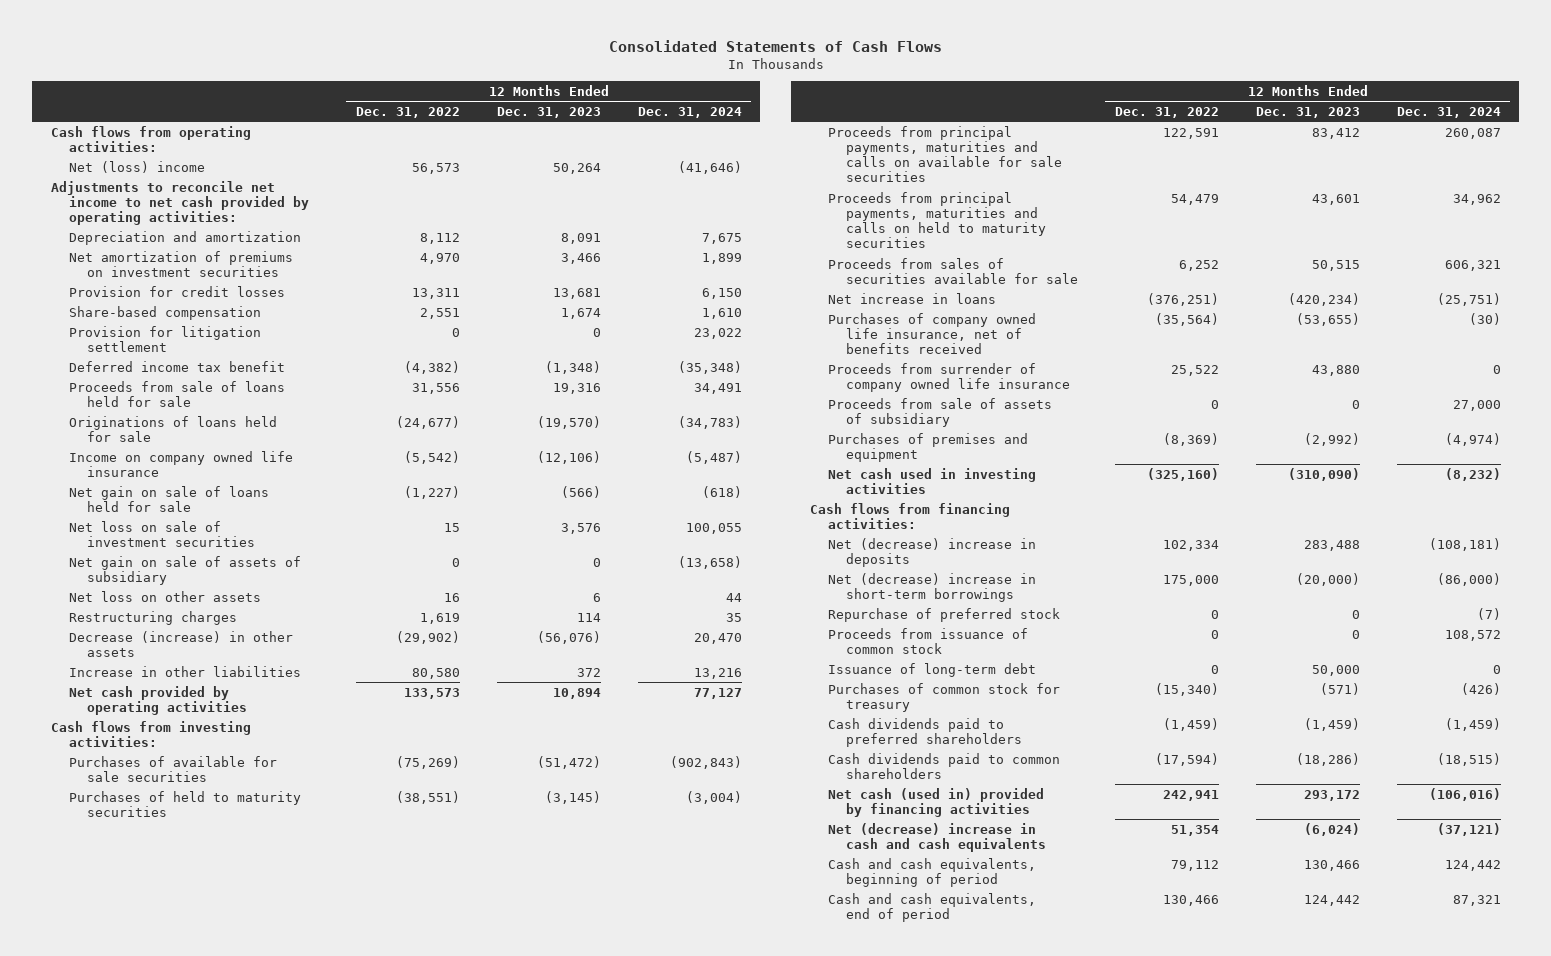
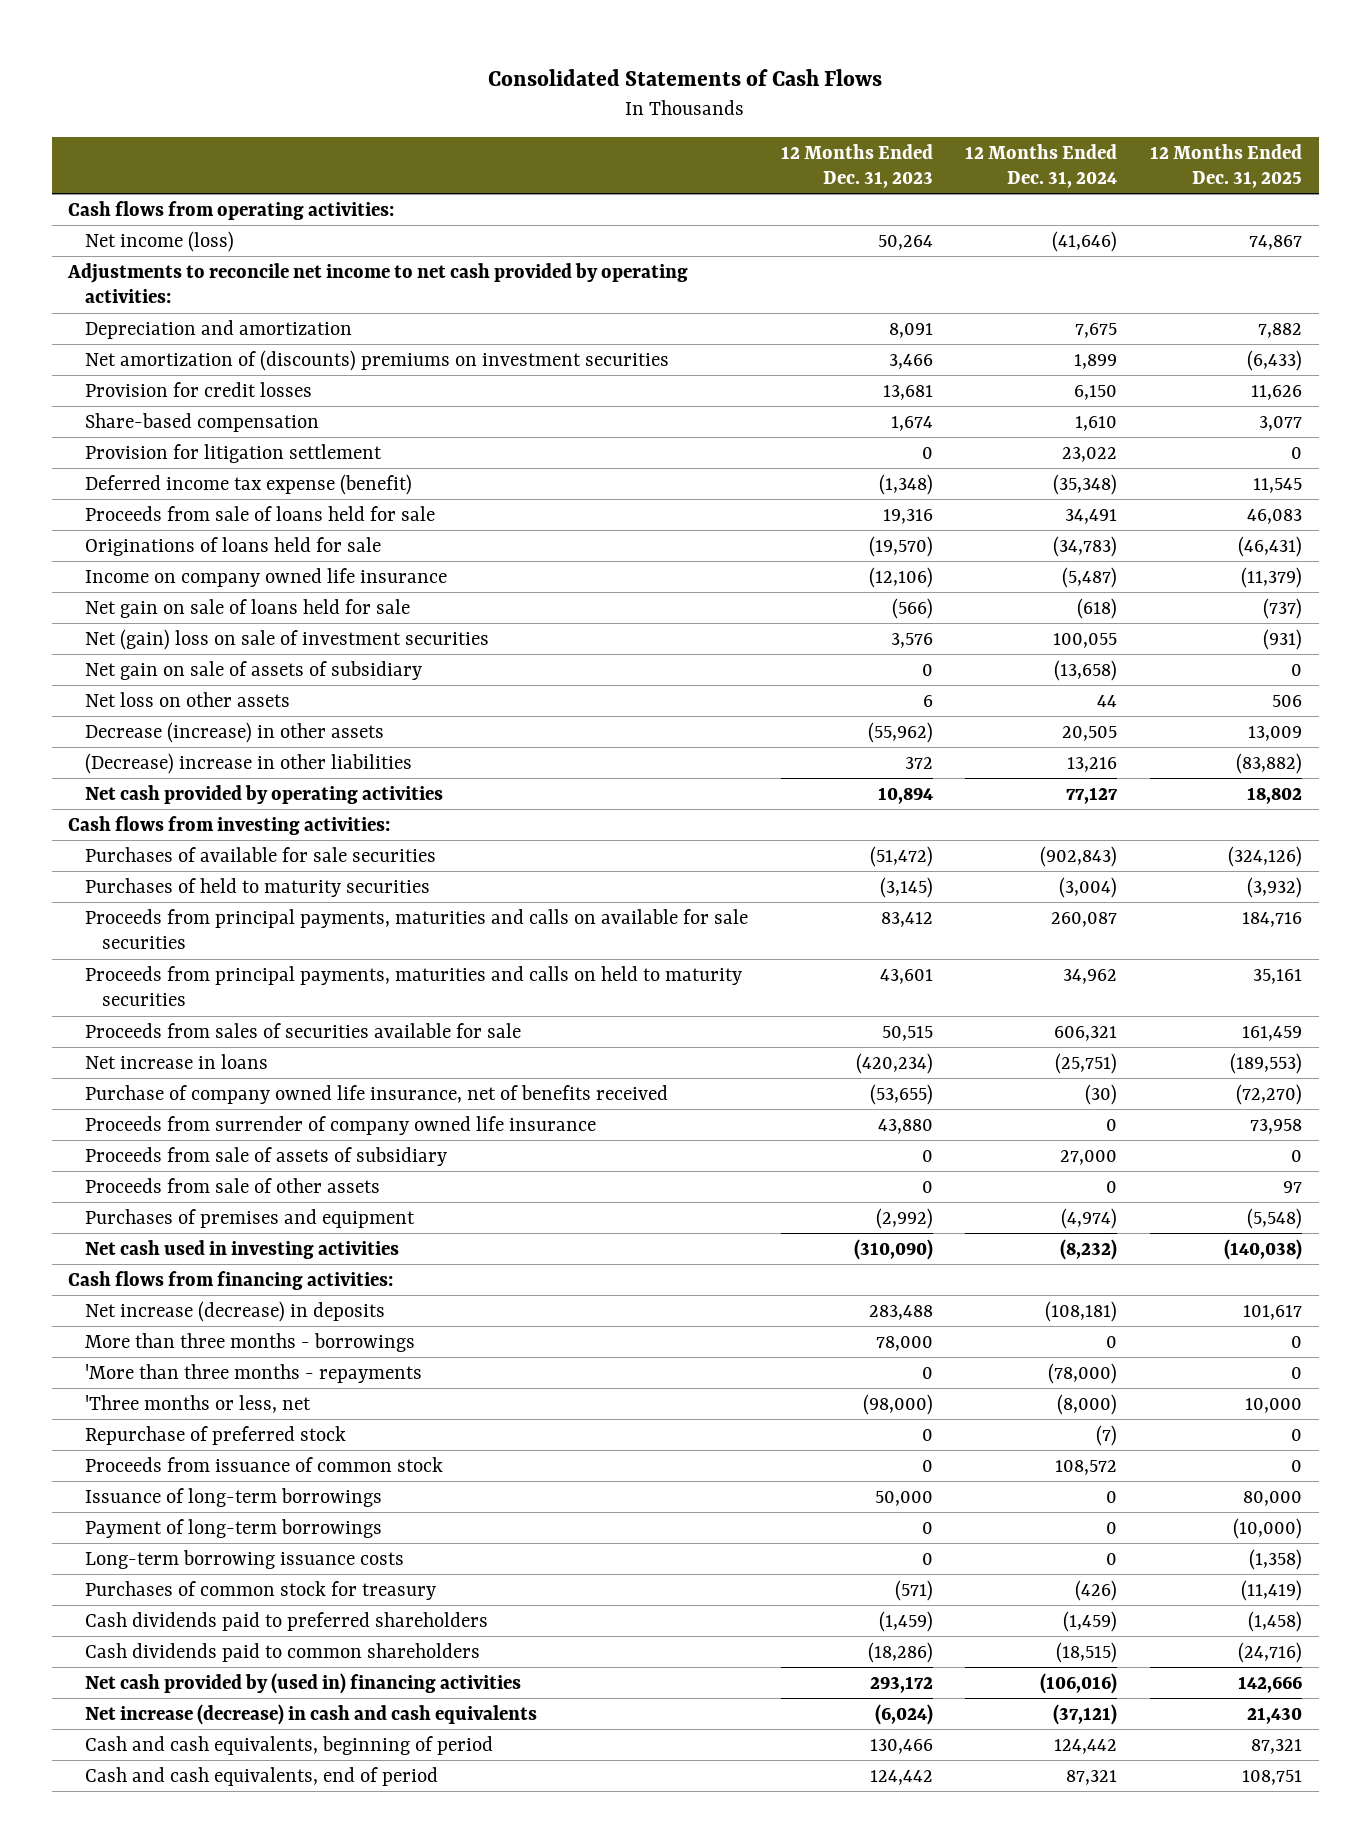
[355,106,460,118] Dec. 31, 2022 -> none
none -> [1150,143,1303,189] 12 Months Ended Dec. 31, 2025
[68,160,205,173] Net (loss) income -> [84,230,234,252] Net income (loss)
[68,250,293,277] Net amortization of premiums on investment securities -> [84,349,669,371] Net amortization of (discounts) premiums on investment securities
[68,360,285,372] Deferred income tax benefit -> [84,473,412,495] Deferred income tax expense (benefit)
[68,520,255,547] Net loss on sale of investment securities -> [84,628,489,650] Net (gain) loss on sale of investment securities
[68,610,237,625] Restructuring charges -> none
[536,630,601,644] (56,076) -> [867,721,933,743] (55,962)
[693,632,742,644] 20,470 -> [1062,725,1118,741] 20,505
[68,665,301,677] Increase in other liabilities -> [84,752,412,774] (Decrease) increase in other liabilities
[827,312,1036,354] Purchases of company owned life insurance, net of benefits received -> [84,1084,668,1104] Purchase of company owned life insurance, net of benefits received
none -> [84,1177,380,1193] Proceeds from sale of other assets
[827,572,1036,602] Net (decrease) increase in short-term borrowings -> none
[827,537,1036,567] Net (decrease) increase in deposits -> [84,1300,385,1322] Net increase (decrease) in deposits
none -> [84,1332,415,1352] More than three months - borrowings
none -> [84,1363,422,1383] 'More than three months - repayments
none -> [84,1394,311,1413] 'Three months or less, net
[827,662,1036,677] Issuance of long-term debt -> [84,1487,382,1507] Issuance of long-term borrowings
none -> [84,1518,382,1538] Payment of long-term borrowings
none -> [84,1549,404,1569] Long-term borrowing issuance costs
[827,787,1044,817] Net cash (used in) provided by financing activities -> [84,1672,521,1694] Net cash provided by (used in) financing activities
[827,822,1046,852] Net (decrease) increase in cash and cash equivalents -> [84,1703,537,1725] Net increase (decrease) in cash and cash equivalents

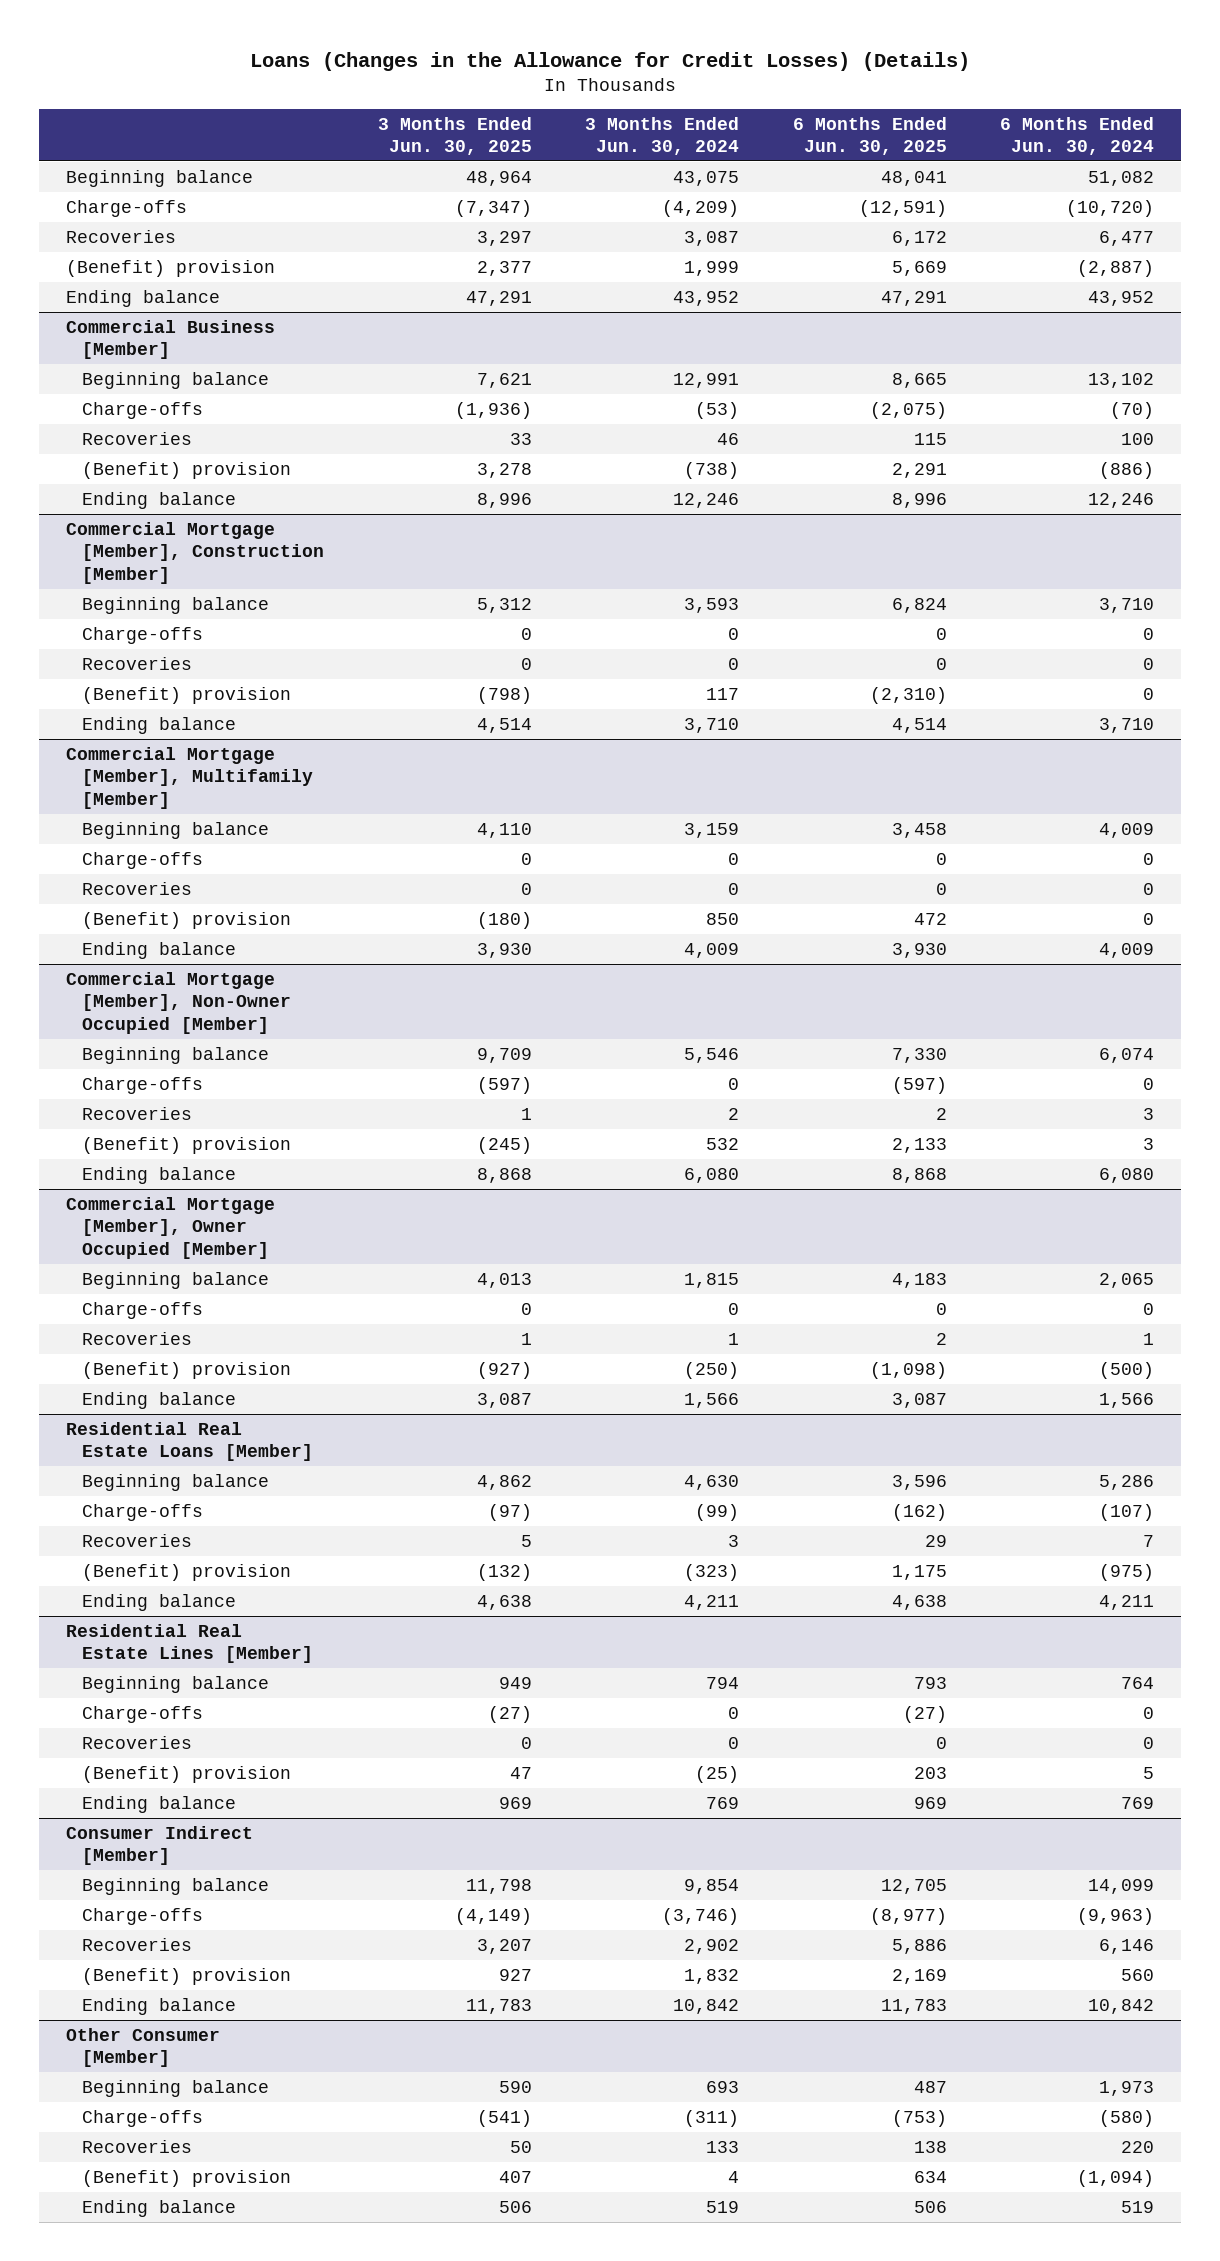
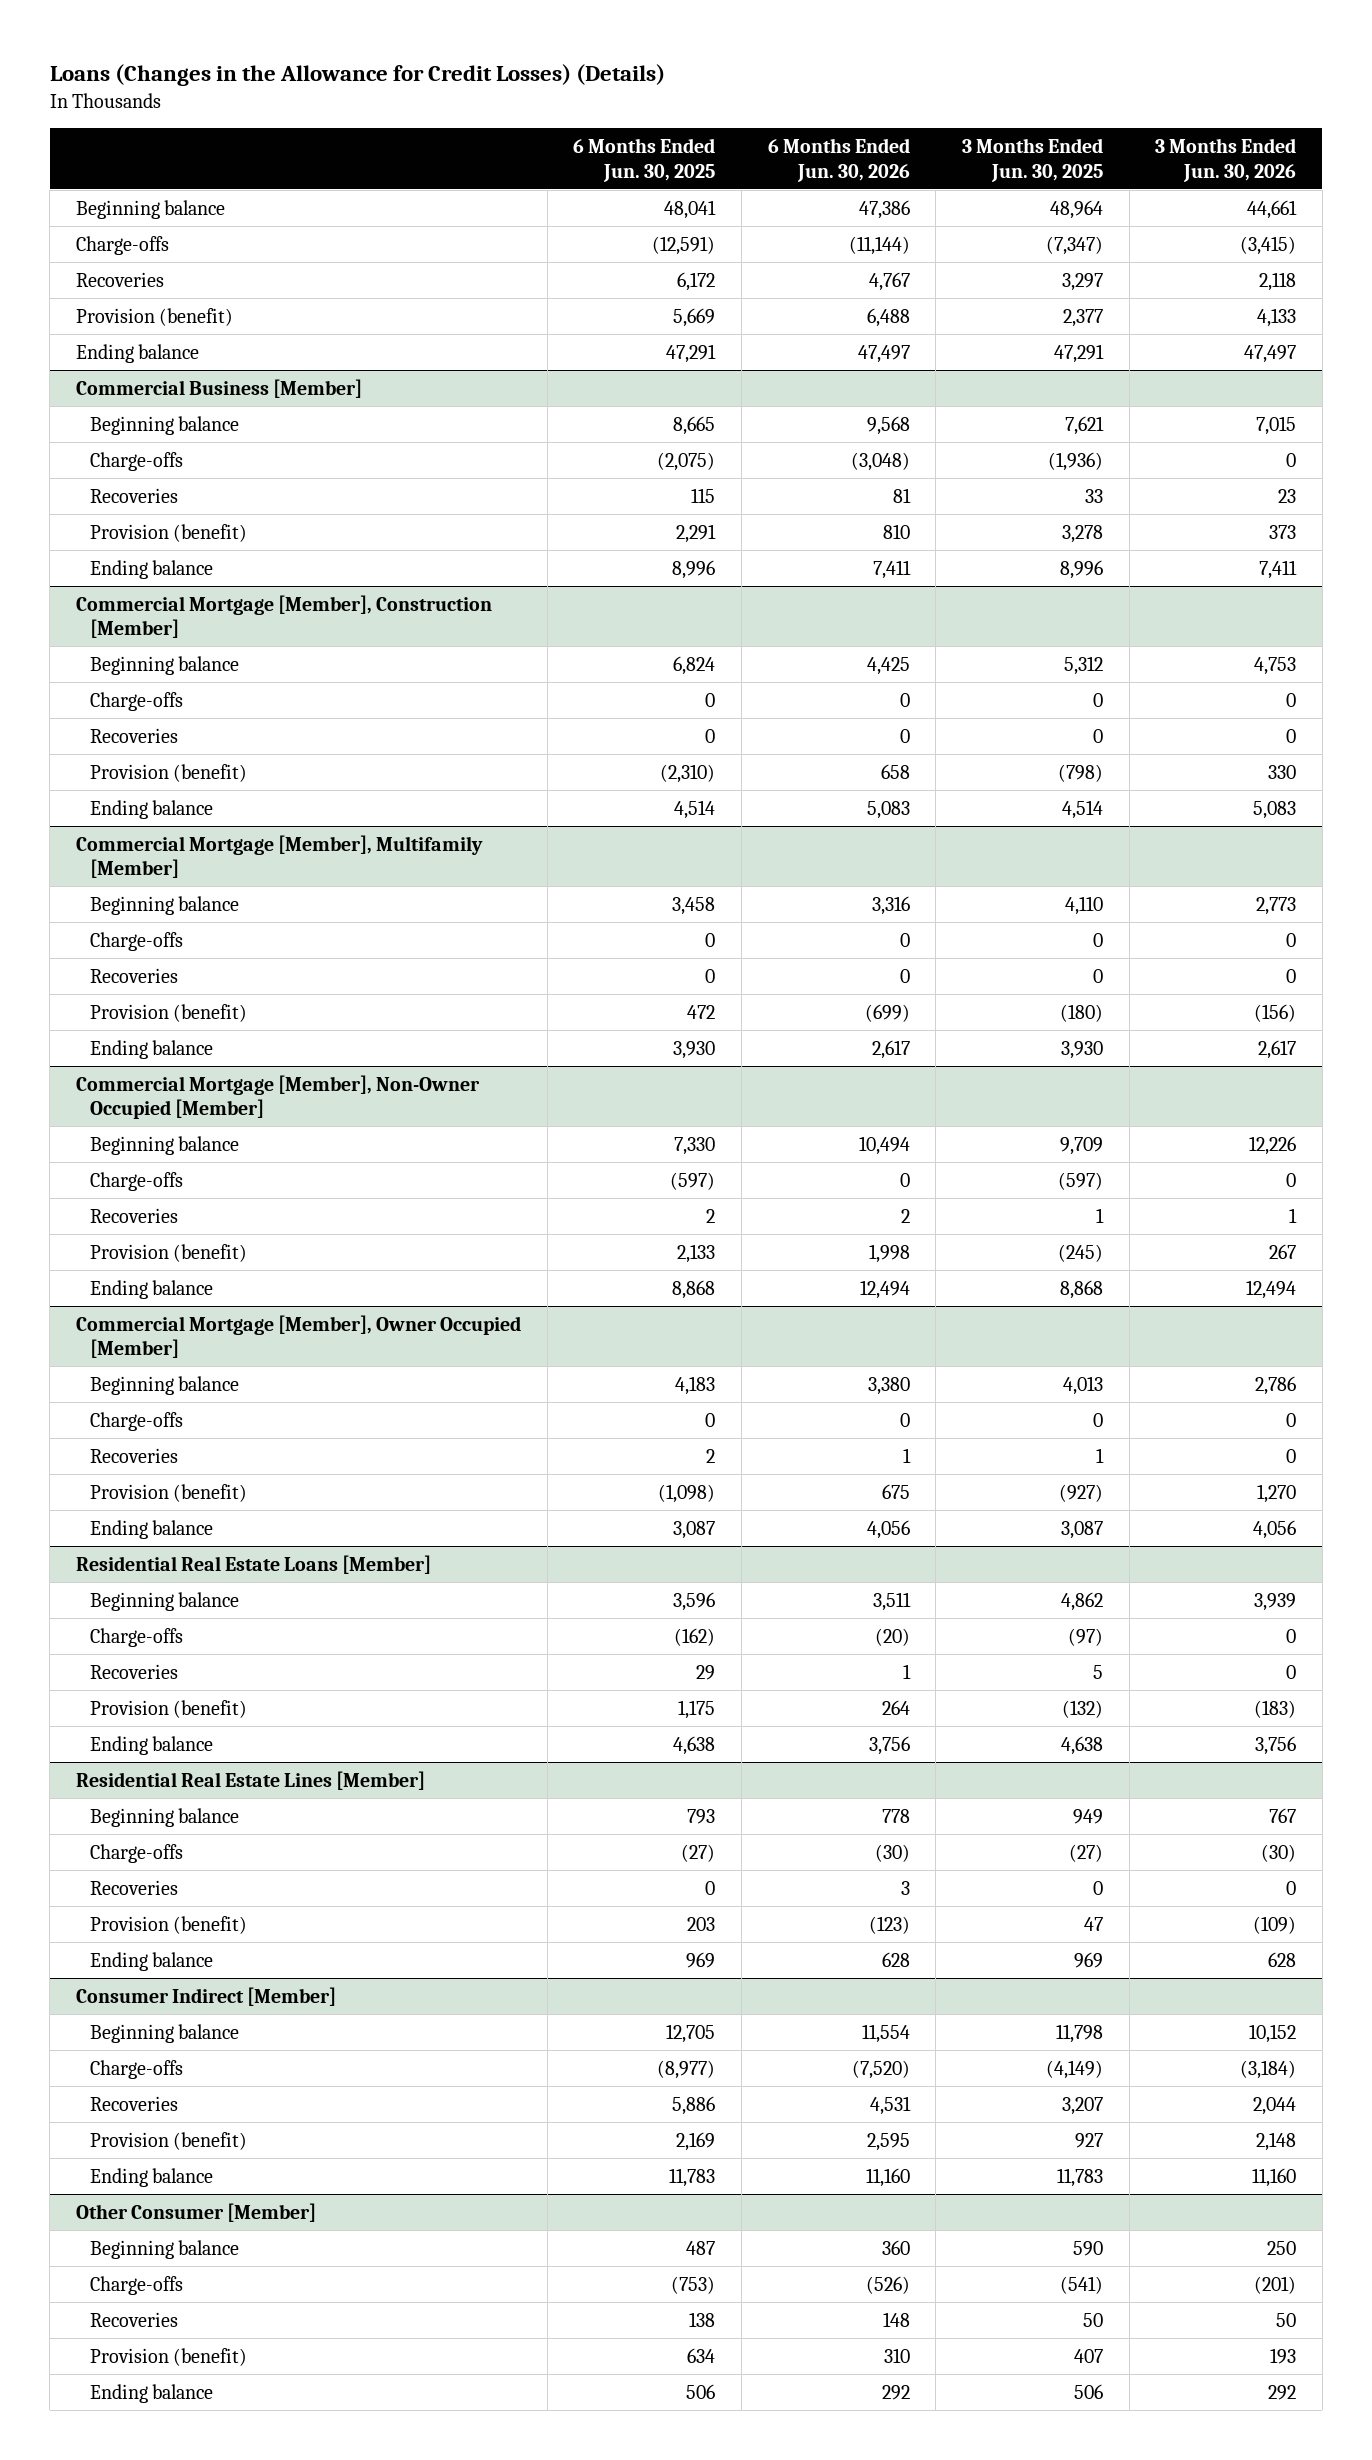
[585,116,740,156] 3 Months Ended Jun. 30, 2024 -> none
[1000,116,1155,156] 6 Months Ended Jun. 30, 2024 -> none
none -> [767,138,910,182] 6 Months Ended Jun. 30, 2026
none -> [1155,138,1297,182] 3 Months Ended Jun. 30, 2026
[65,259,275,277] (Benefit) provision -> [75,307,233,326] Provision (benefit)
[82,461,292,479] (Benefit) provision -> [90,523,248,542] Provision (benefit)
[82,686,292,704] (Benefit) provision -> [90,763,248,782] Provision (benefit)
[82,911,292,929] (Benefit) provision -> [90,1003,248,1022] Provision (benefit)
[82,1136,292,1154] (Benefit) provision -> [90,1243,248,1262] Provision (benefit)
[82,1361,292,1379] (Benefit) provision -> [90,1483,248,1502] Provision (benefit)
[82,1563,292,1581] (Benefit) provision -> [90,1699,248,1718] Provision (benefit)
[82,1765,292,1783] (Benefit) provision -> [90,1915,248,1934] Provision (benefit)
[82,1967,292,1985] (Benefit) provision -> [90,2131,248,2150] Provision (benefit)
[82,2169,292,2187] (Benefit) provision -> [90,2347,248,2366] Provision (benefit)

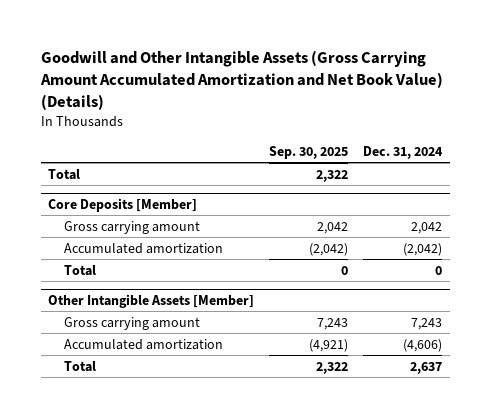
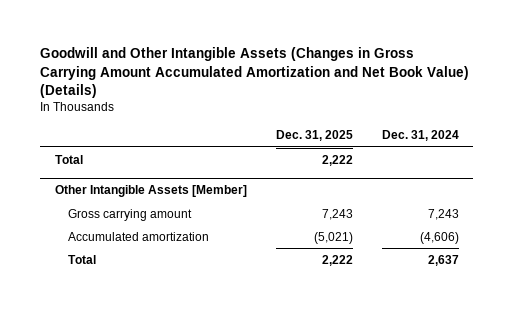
[39,49,443,110] Goodwill and Other Intangible Assets (Gross Carrying Amount Accumulated Amortization and Net Book Value) (Details) -> [40,47,470,99] Goodwill and Other Intangible Assets (Changes in Gross Carrying Amount Accumulated Amortization and Net Book Value) (Details)
[269,145,349,159] Sep. 30, 2025 -> none
none -> [275,130,353,142] Dec. 31, 2025
[48,197,198,212] Core Deposits [Member] -> none
[63,220,200,234] Gross carrying amount -> none
[63,242,223,254] Accumulated amortization -> none
[63,264,96,276] Total -> none

